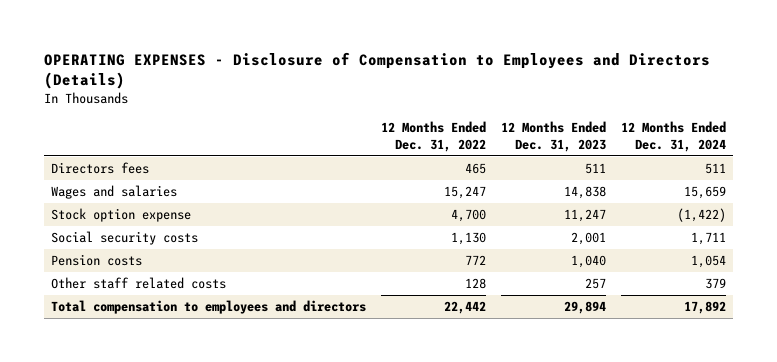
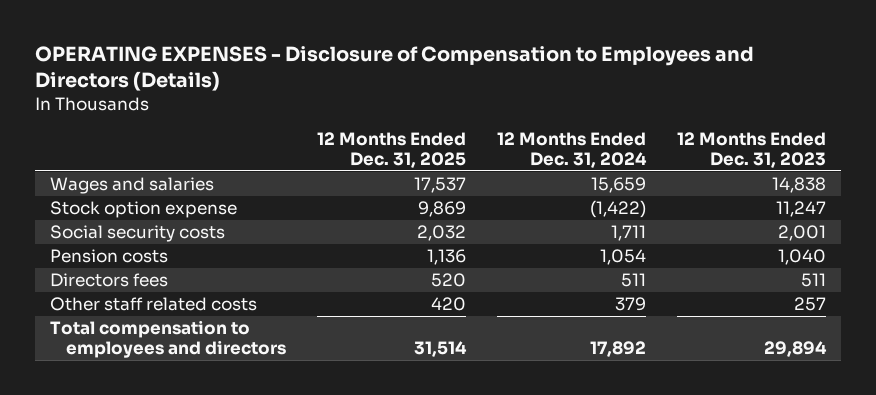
[381,121,487,152] 12 Months Ended Dec. 31, 2022 -> none
none -> [316,132,466,168] 12 Months Ended Dec. 31, 2025
[51,161,150,174] Directors fees -> [50,273,169,288] Directors fees

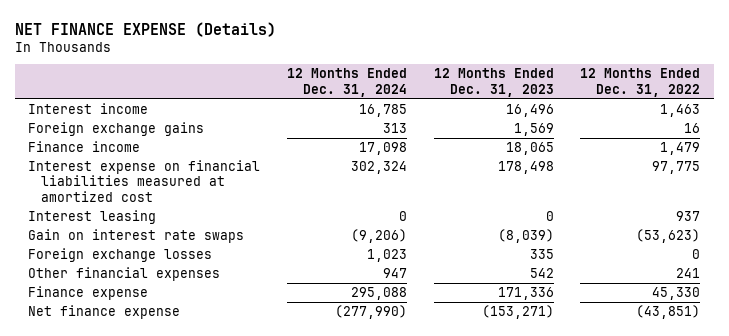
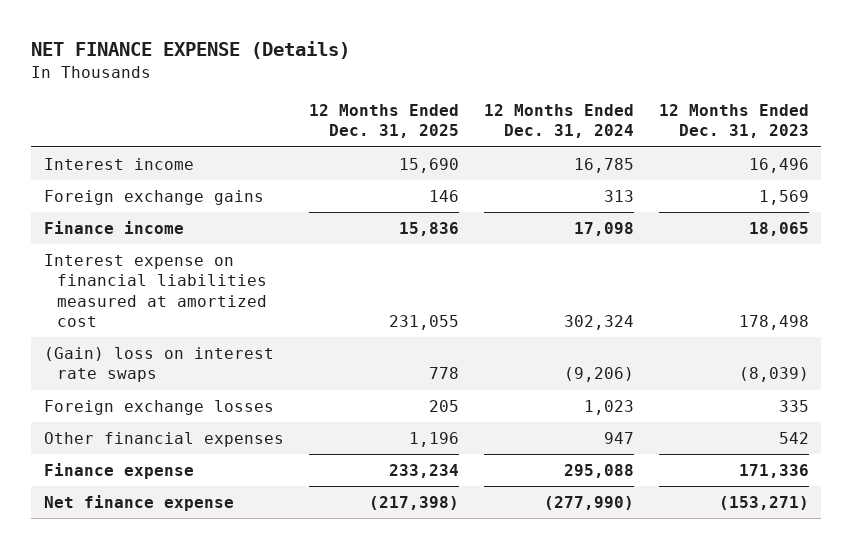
[580,68,701,97] 12 Months Ended Dec. 31, 2022 -> none
none -> [308,104,459,139] 12 Months Ended Dec. 31, 2025
[28,210,157,225] Interest leasing -> none
[28,229,245,244] Gain on interest rate swaps -> [43,347,274,383] (Gain) loss on interest rate swaps

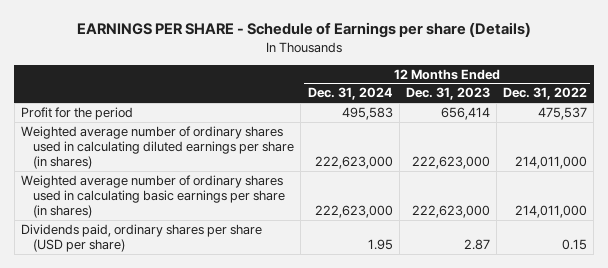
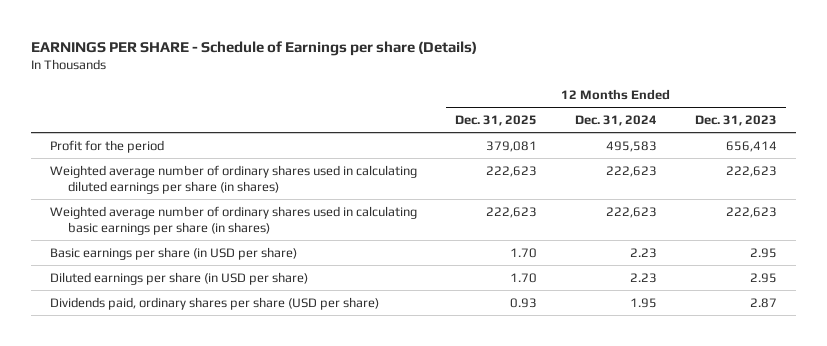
[502,87,587,101] Dec. 31, 2022 -> none
none -> [455,115,538,127] Dec. 31, 2025
[314,156,393,170] 222,623,000 -> [605,165,657,177] 222,623
[411,156,490,170] 222,623,000 -> [725,165,777,177] 222,623
[314,205,393,219] 222,623,000 -> [605,206,657,218] 222,623
[411,205,490,219] 222,623,000 -> [725,206,777,218] 222,623
none -> [50,246,298,260] Basic earnings per share (in USD per share)
none -> [50,271,309,285] Diluted earnings per share (in USD per share)

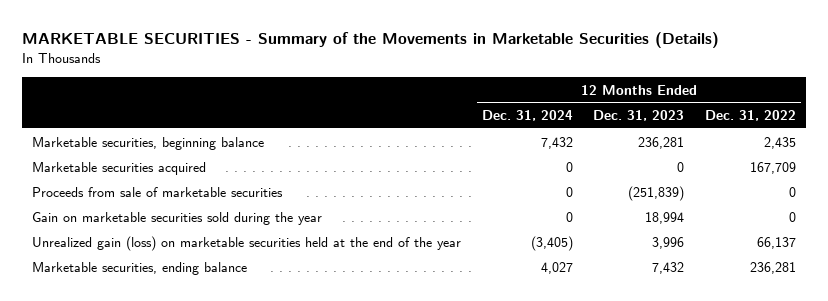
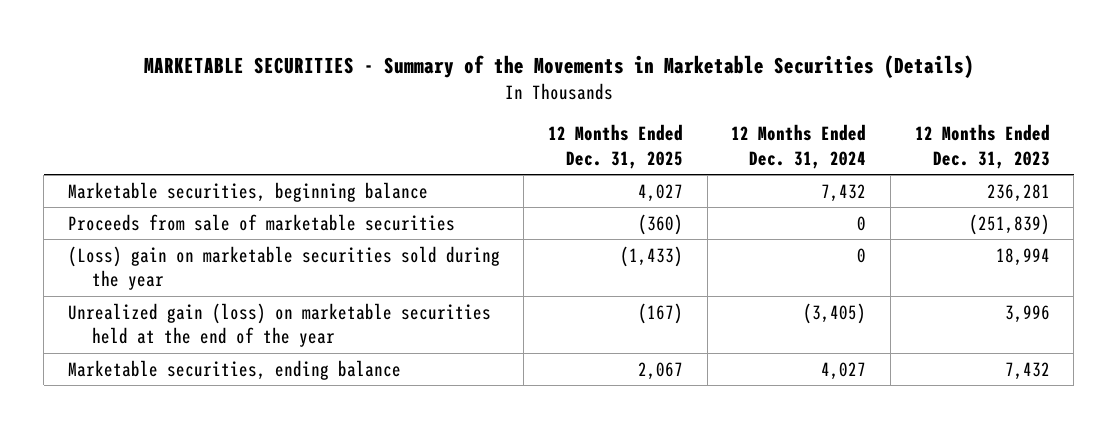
[704,110,796,122] Dec. 31, 2022 -> none
none -> [548,124,684,169] 12 Months Ended Dec. 31, 2025
[32,161,207,175] Marketable securities acquired -> none
[32,211,323,225] Gain on marketable securities sold during the year -> [67,245,500,291] (Loss) gain on marketable securities sold during the year

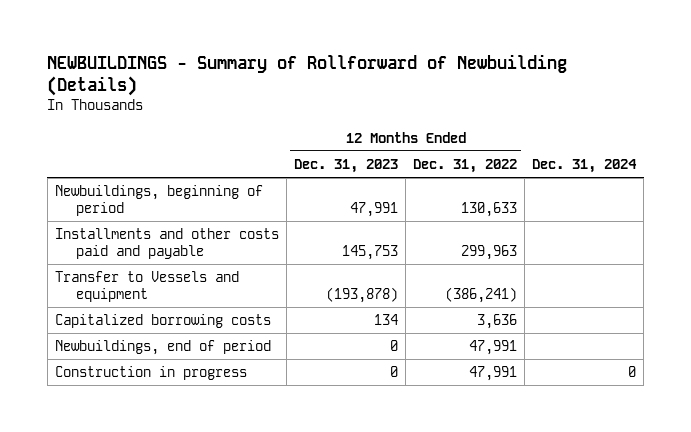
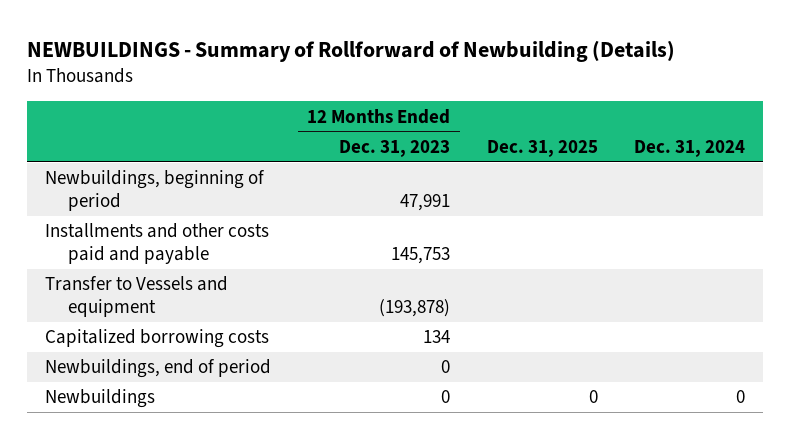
[413,159,518,174] Dec. 31, 2022 -> none
none -> [486,139,598,157] Dec. 31, 2025
[54,366,247,381] Construction in progress -> [45,389,156,409] Newbuildings

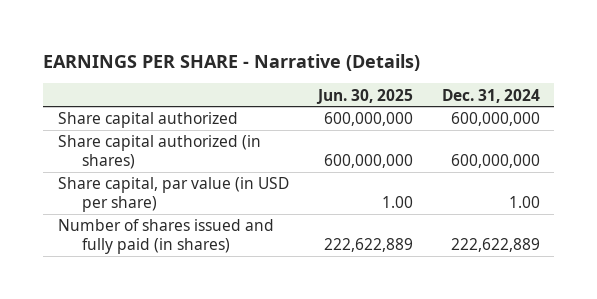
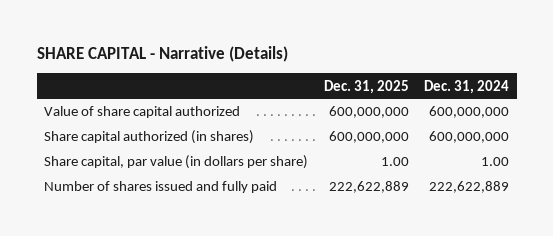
[43,53,421,71] EARNINGS PER SHARE - Narrative (Details) -> [36,45,288,62] SHARE CAPITAL - Narrative (Details)
[315,88,413,104] Jun. 30, 2025 -> none
none -> [323,79,409,94] Dec. 31, 2025
[57,112,238,129] Share capital authorized -> [44,106,241,119] Value of share capital authorized
[57,177,289,213] Share capital, par value (in USD per share) -> [44,155,309,170] Share capital, par value (in dollars per share)
[57,219,274,255] Number of shares issued and fully paid (in shares) -> [44,181,278,194] Number of shares issued and fully paid

